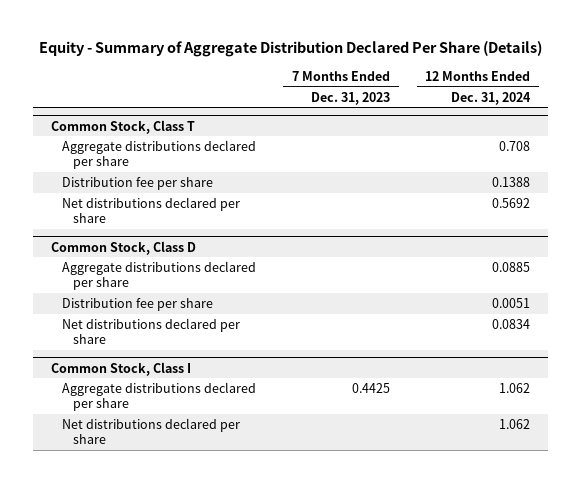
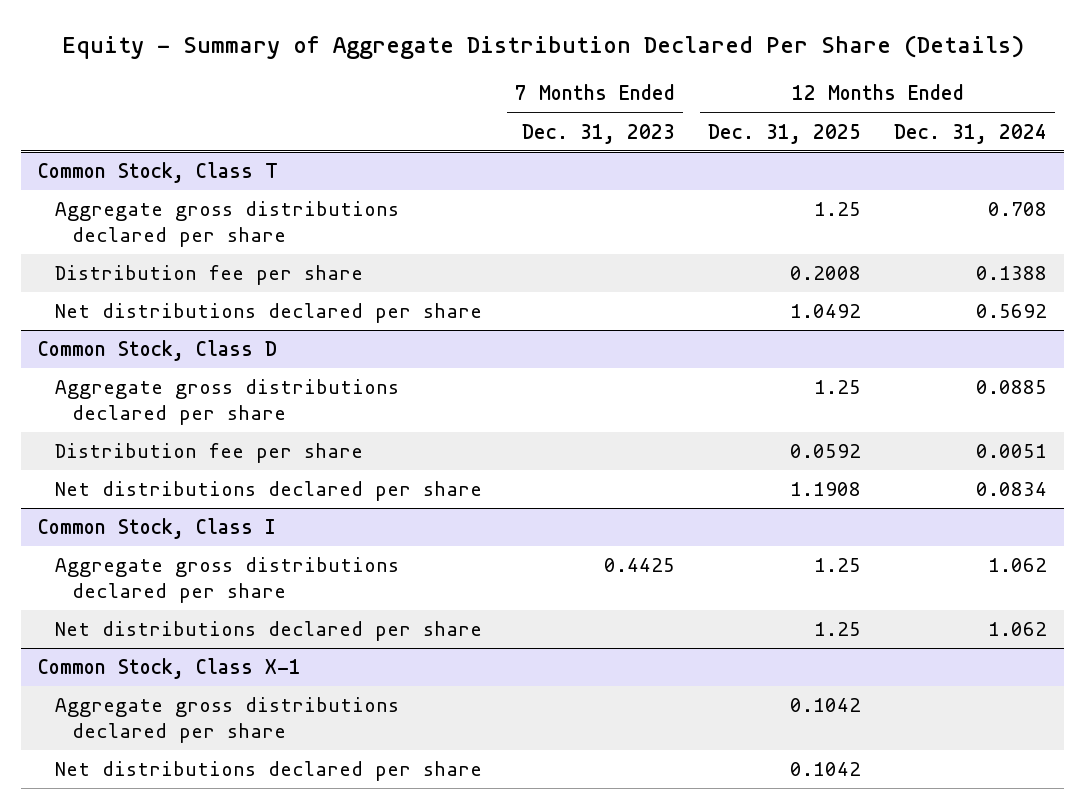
none -> [708,123,862,144] Dec. 31, 2025
[62,140,257,170] Aggregate distributions declared per share -> [55,201,400,248] Aggregate gross distributions declared per share
[62,261,257,291] Aggregate distributions declared per share -> [55,379,400,426] Aggregate gross distributions declared per share
[62,382,257,412] Aggregate distributions declared per share -> [55,557,400,604] Aggregate gross distributions declared per share
none -> [37,658,301,680] Common Stock, Class X-1
none -> [55,697,400,744] Aggregate gross distributions declared per share
none -> [55,761,483,782] Net distributions declared per share

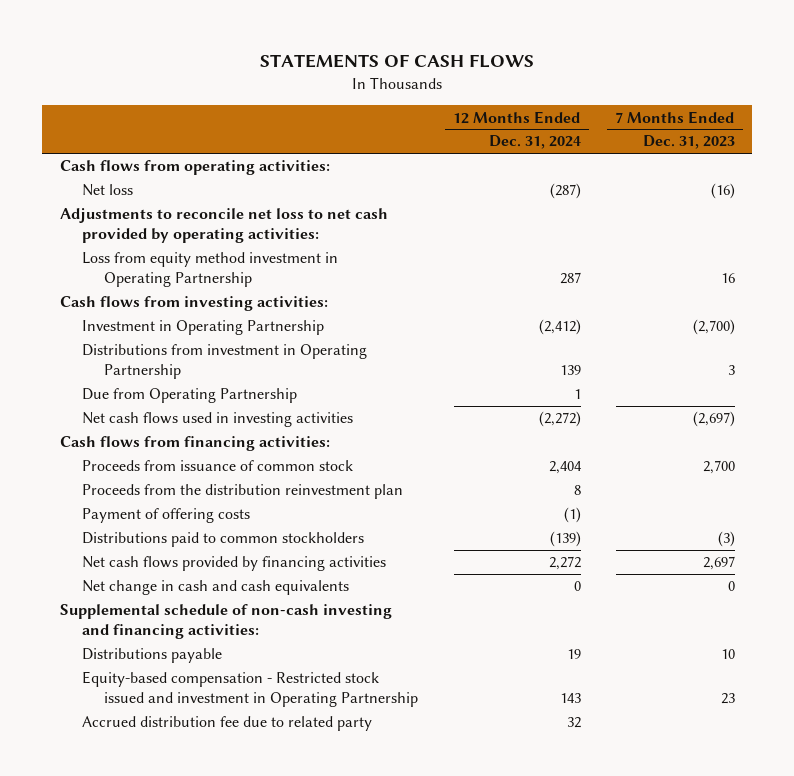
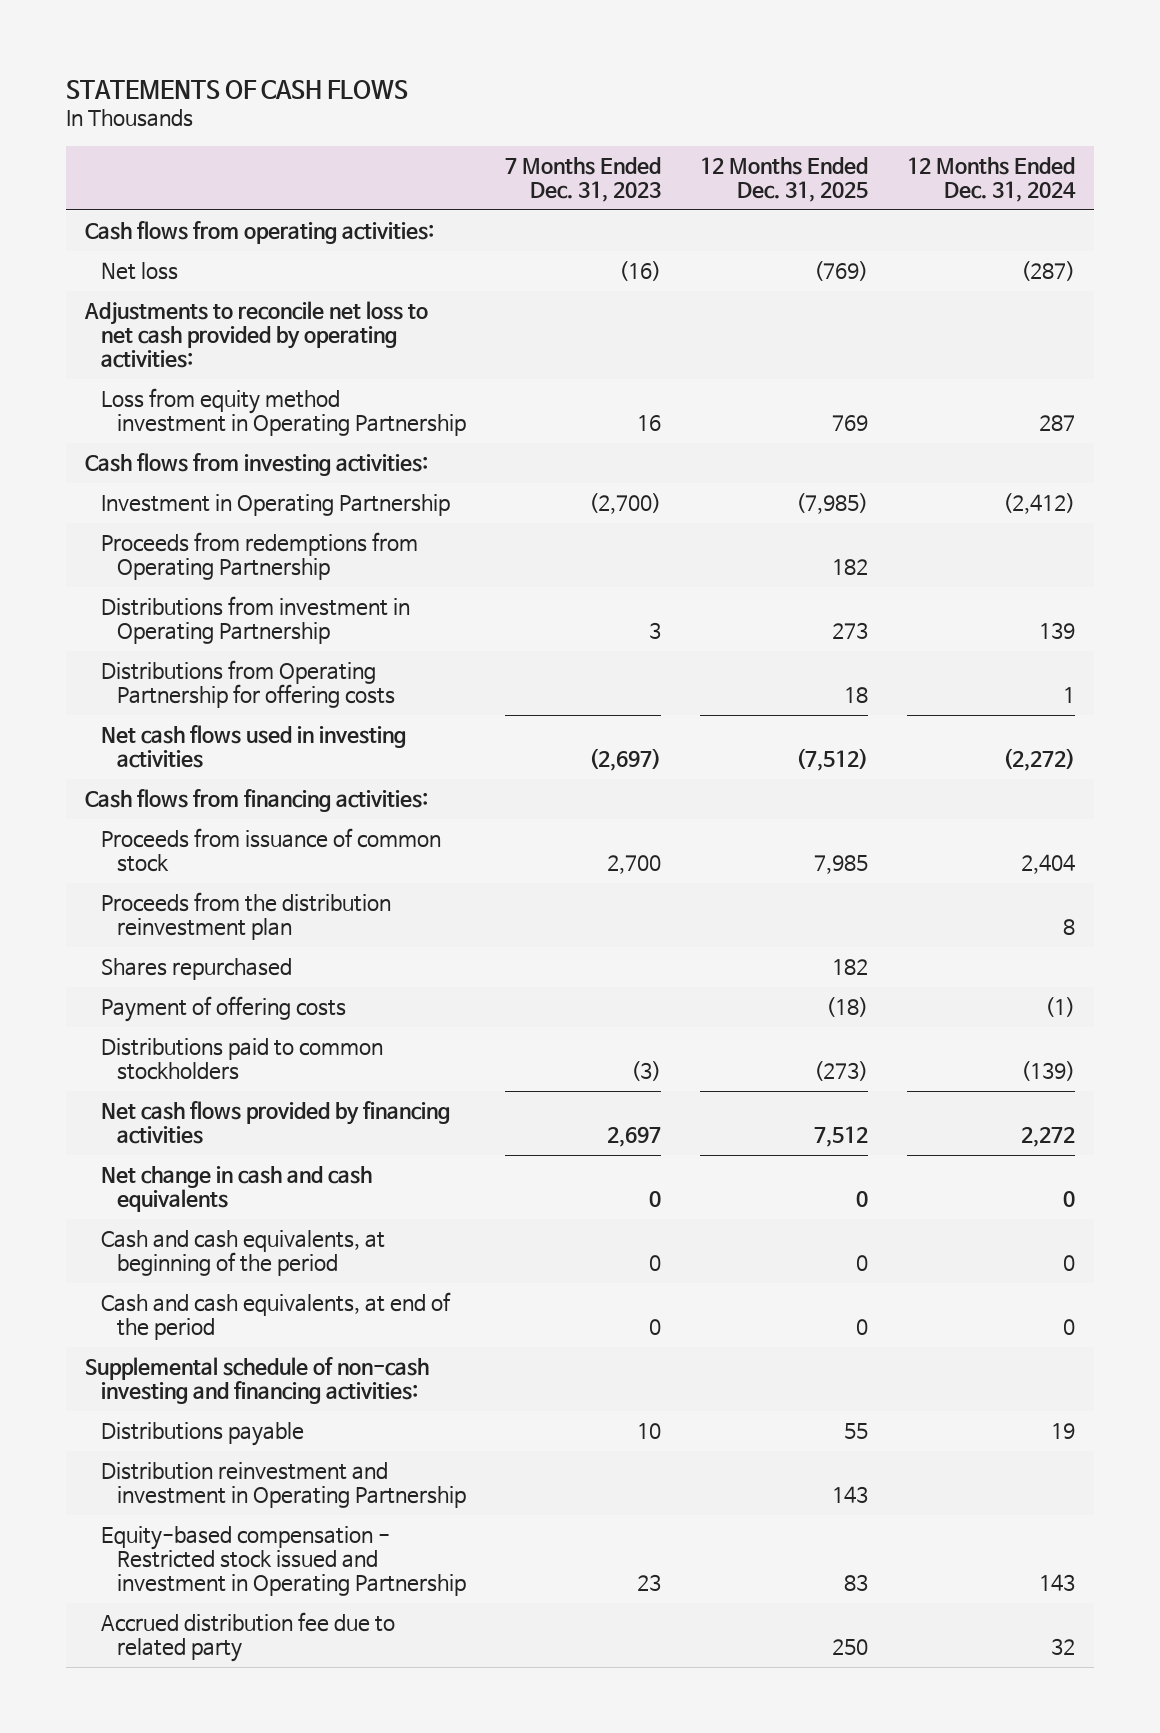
none -> [699,156,868,202] 12 Months Ended Dec. 31, 2025
none -> [101,532,419,581] Proceeds from redemptions from Operating Partnership
[82,388,298,404] Due from Operating Partnership -> none
none -> [101,660,396,709] Distributions from Operating Partnership for offering costs
none -> [101,958,293,981] Shares repurchased
none -> [101,1230,386,1277] Cash and cash equivalents, at beginning of the period
none -> [101,1292,452,1341] Cash and cash equivalents, at end of the period
none -> [101,1462,467,1509] Distribution reinvestment and investment in Operating Partnership

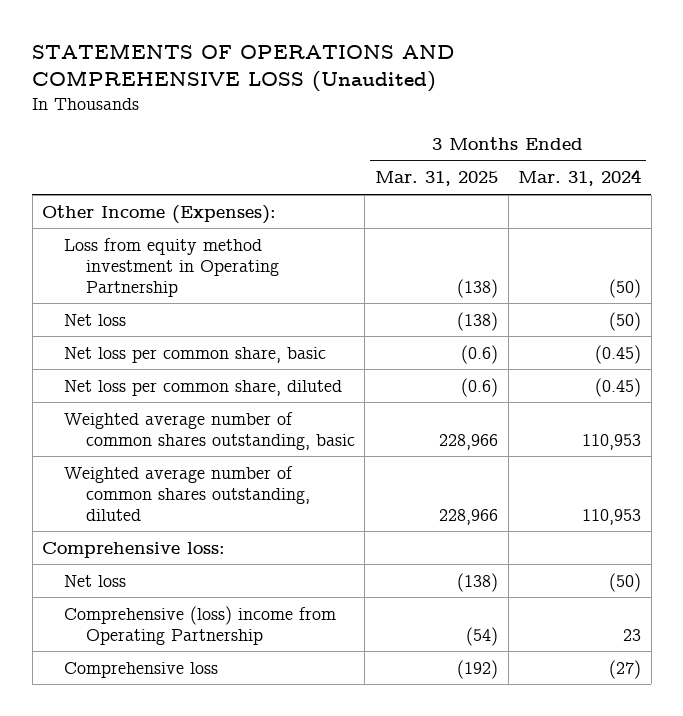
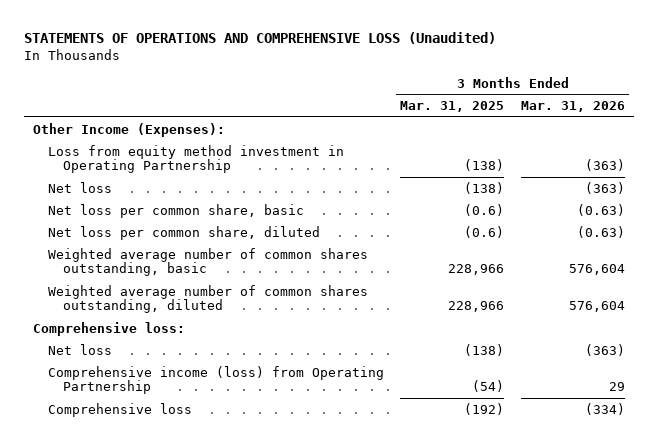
[518,169,642,187] Mar. 31, 2024 -> none
none -> [521,101,626,113] Mar. 31, 2026
[64,605,337,645] Comprehensive (loss) income from Operating Partnership -> [47,365,384,395] Comprehensive income (loss) from Operating Partnership

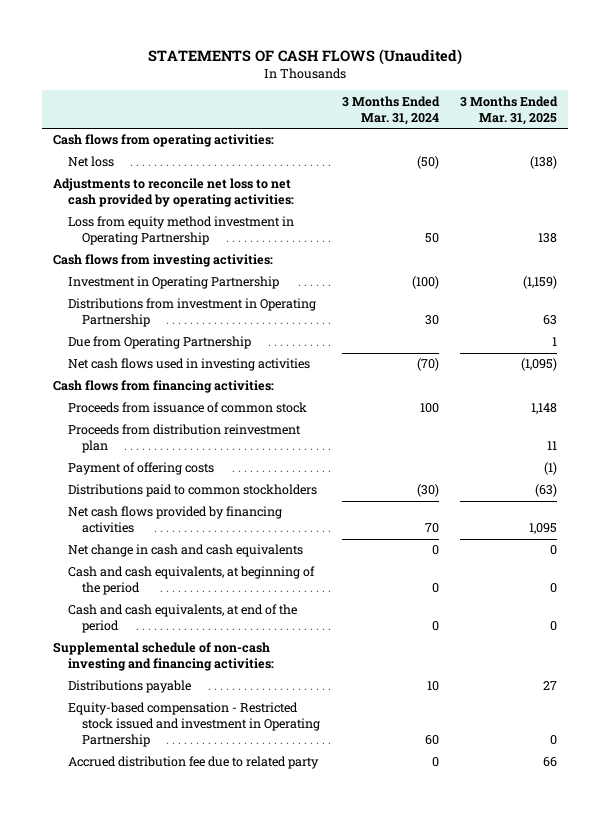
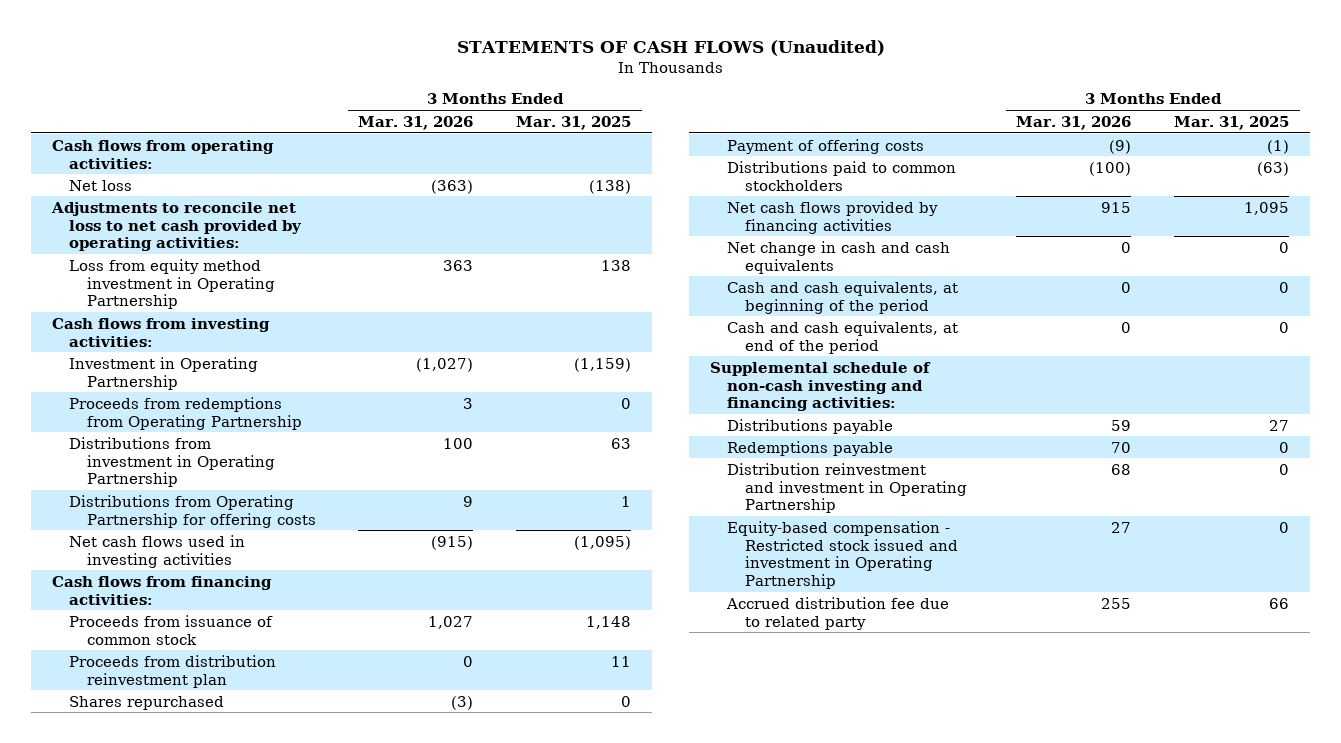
[341,95,440,125] 3 Months Ended Mar. 31, 2024 -> none
none -> [358,115,474,130] Mar. 31, 2026
none -> [69,396,302,430] Proceeds from redemptions from Operating Partnership
[67,336,251,350] Due from Operating Partnership -> none
none -> [69,494,316,528] Distributions from Operating Partnership for offering costs
none -> [69,695,225,710] Shares repurchased
none -> [727,440,894,456] Redemptions payable
none -> [727,462,967,514] Distribution reinvestment and investment in Operating Partnership

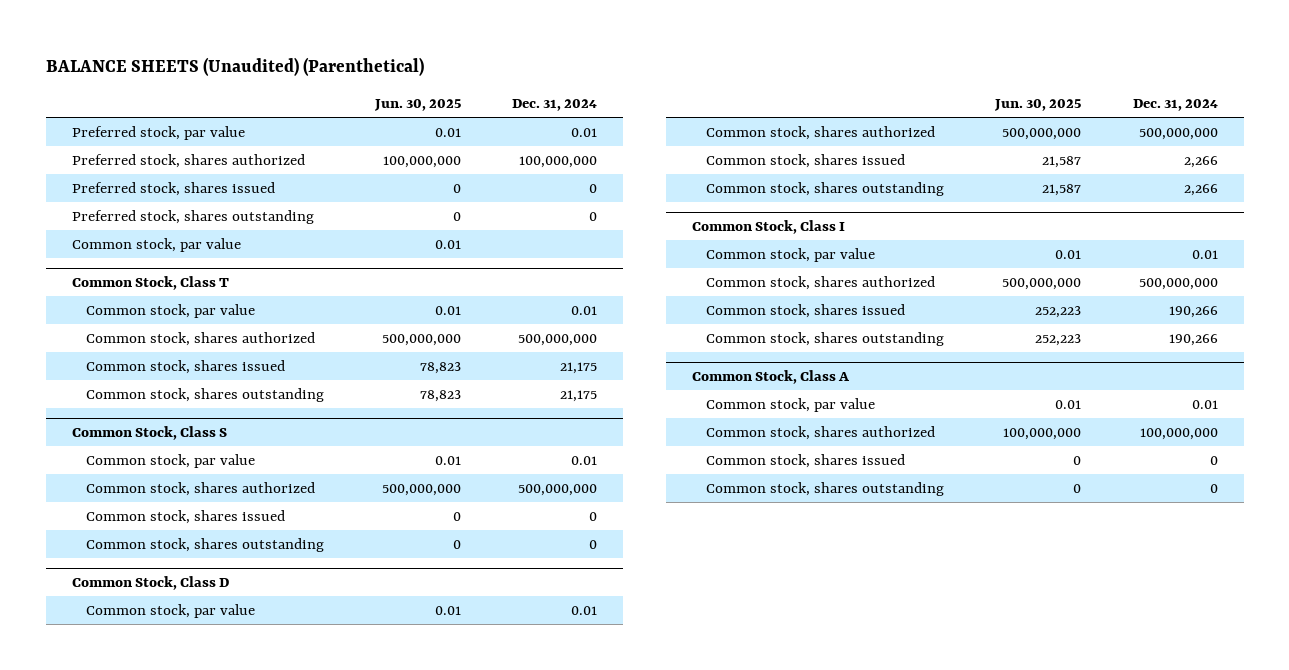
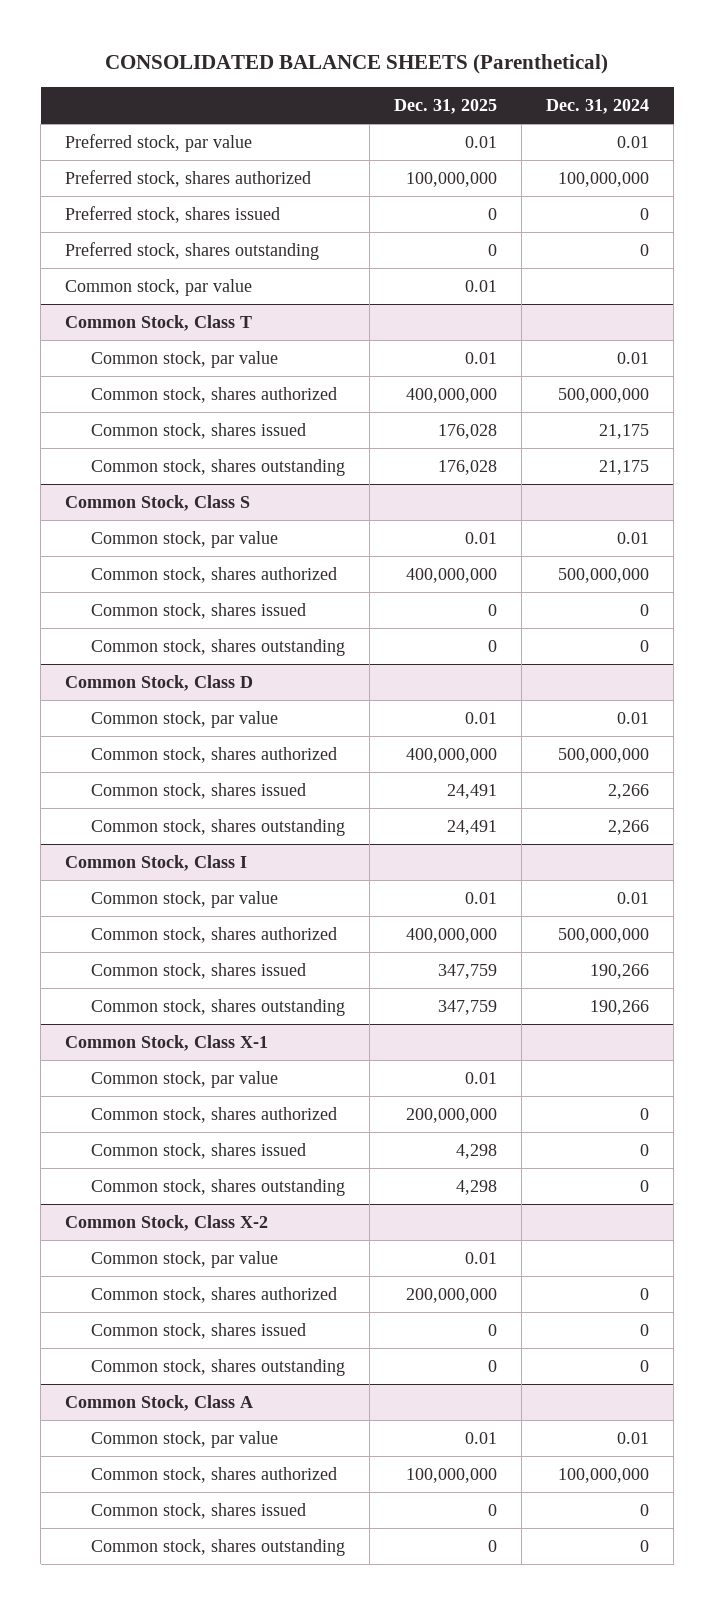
[45,57,424,77] BALANCE SHEETS (Unaudited) (Parenthetical) -> [105,53,609,74] CONSOLIDATED BALANCE SHEETS (Parenthetical)
[374,99,462,112] Jun. 30, 2025 -> none
none -> [393,99,497,115] Dec. 31, 2025
none -> [65,1035,269,1052] Common Stock, Class X-1
none -> [90,1071,278,1089] Common stock, par value
none -> [90,1107,337,1124] Common stock, shares authorized
none -> [90,1143,306,1160] Common stock, shares issued
none -> [90,1179,345,1197] Common stock, shares outstanding
none -> [65,1215,269,1232] Common Stock, Class X-2
none -> [90,1251,278,1269] Common stock, par value
none -> [90,1287,337,1304] Common stock, shares authorized
none -> [90,1323,306,1340] Common stock, shares issued
none -> [90,1359,345,1377] Common stock, shares outstanding

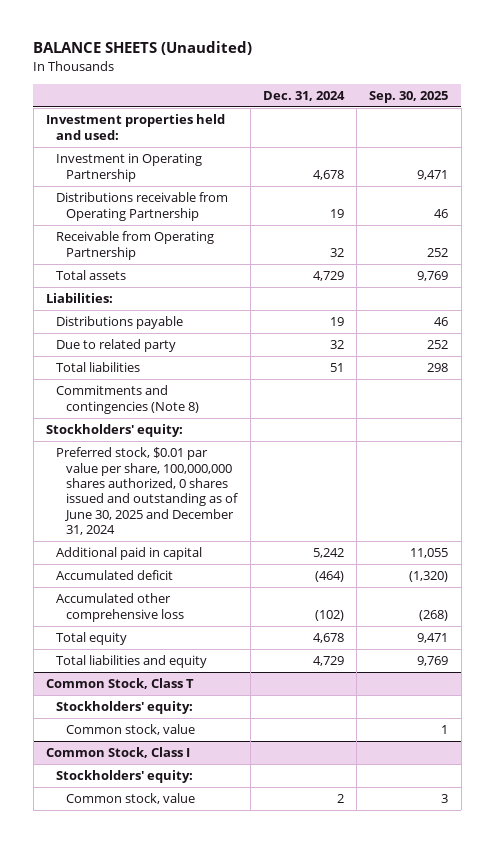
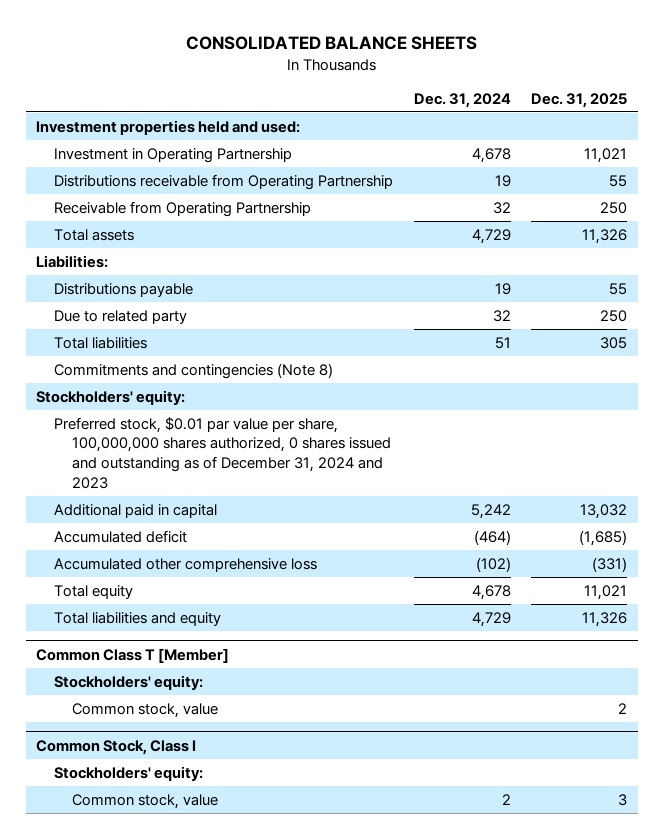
[33,41,253,56] BALANCE SHEETS (Unaudited) -> [185,36,477,51] CONSOLIDATED BALANCE SHEETS
[369,90,449,103] Sep. 30, 2025 -> none
none -> [531,92,628,108] Dec. 31, 2025
[56,447,239,536] Preferred stock, $0.01 par value per share, 100,000,000 shares authorized, 0 shares issued and outstanding as of June 30, 2025 and December 31, 2024 -> [54,416,392,489] Preferred stock, $0.01 par value per share, 100,000,000 shares authorized, 0 shares issued and outstanding as of December 31, 2024 and 2023
[45,678,194,690] Common Stock, Class T -> [36,647,230,663] Common Class T [Member]

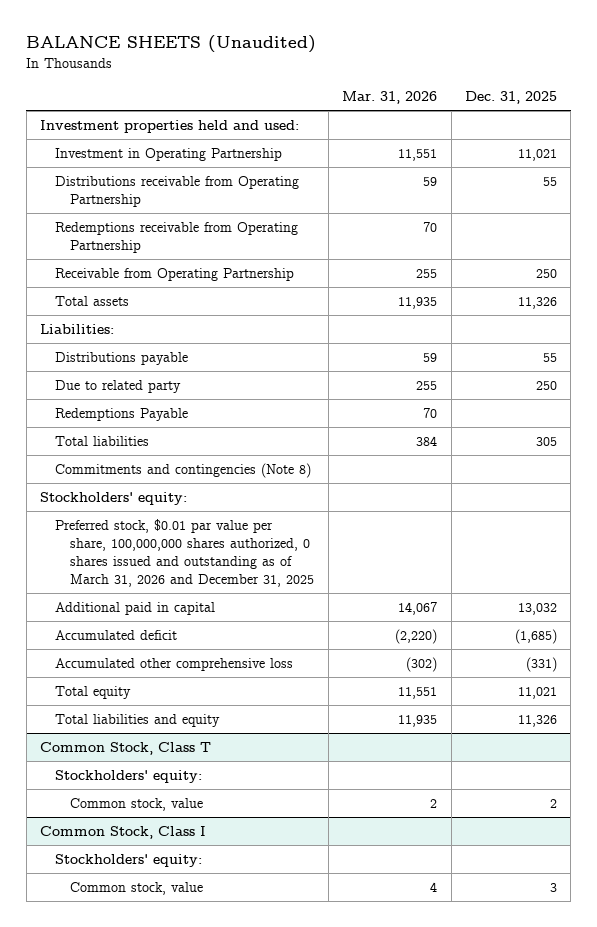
[185,36,477,51] CONSOLIDATED BALANCE SHEETS -> [26,35,317,54] BALANCE SHEETS (Unaudited)
[413,92,511,108] Dec. 31, 2024 -> none
none -> [342,90,438,104] Mar. 31, 2026
none -> [55,222,299,254] Redemptions receivable from Operating Partnership
none -> [55,408,189,422] Redemptions Payable
[54,416,392,489] Preferred stock, $0.01 par value per share, 100,000,000 shares authorized, 0 shares issued and outstanding as of December 31, 2024 and 2023 -> [55,519,315,588] Preferred stock, $0.01 par value per share, 100,000,000 shares authorized, 0 shares issued and outstanding as of March 31, 2026 and December 31, 2025
[36,647,230,663] Common Class T [Member] -> [40,742,212,756] Common Stock, Class T

